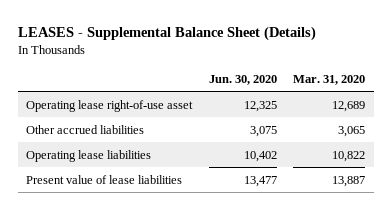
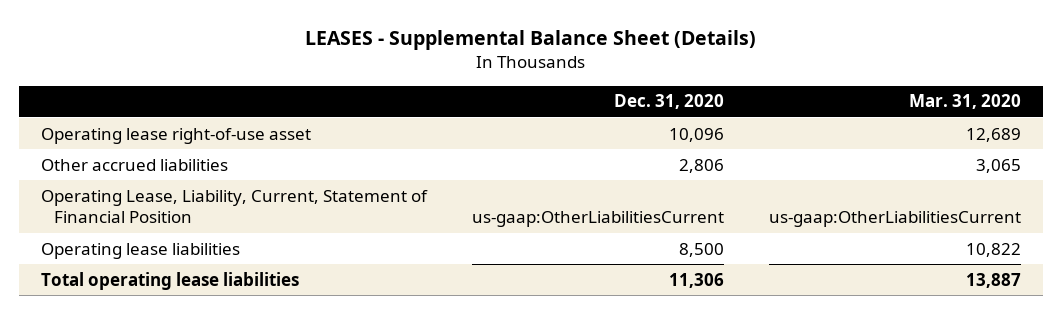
[208,74,277,85] Jun. 30, 2020 -> none
none -> [613,94,724,110] Dec. 31, 2020
none -> [40,189,428,224] Operating Lease, Liability, Current, Statement of Financial Position
[25,174,182,184] Present value of lease liabilities -> [40,271,299,290] Total operating lease liabilities

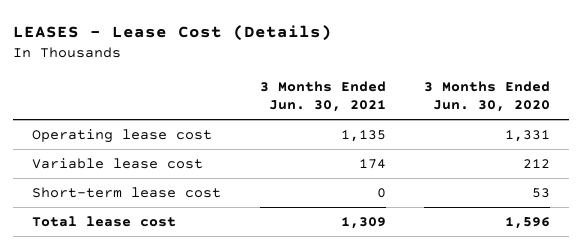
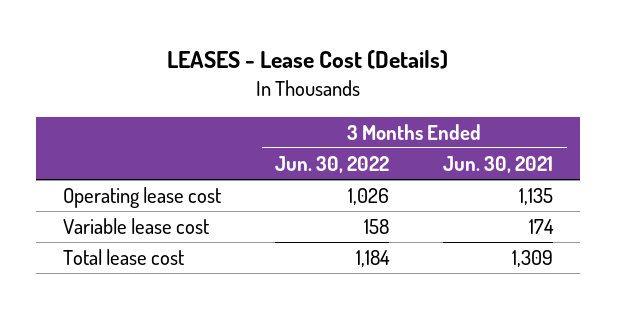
[423,81,550,113] 3 Months Ended Jun. 30, 2020 -> none
none -> [275,156,390,174] Jun. 30, 2022
[32,187,222,199] Short-term lease cost -> none

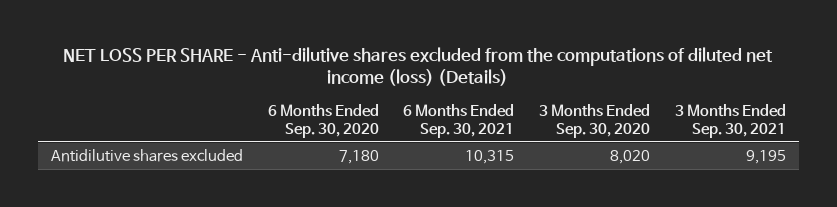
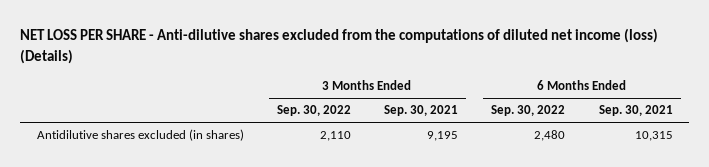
[267,103,379,139] 6 Months Ended Sep. 30, 2020 -> none
[539,103,651,139] 3 Months Ended Sep. 30, 2020 -> none
none -> [276,105,351,117] Sep. 30, 2022
none -> [491,105,566,117] Sep. 30, 2022
[50,149,243,163] Antidilutive shares excluded -> [36,129,244,142] Antidilutive shares excluded (in shares)

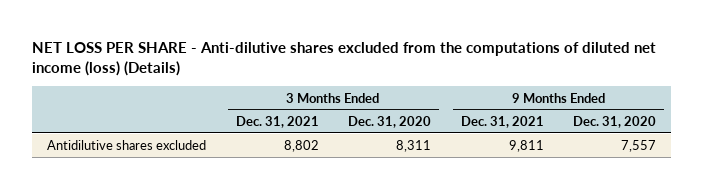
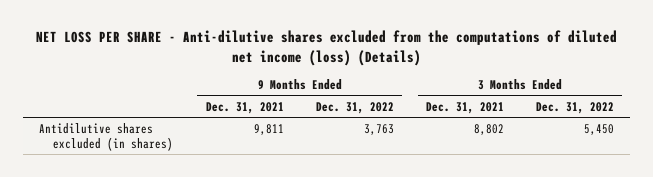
[348,115,432,128] Dec. 31, 2020 -> none
[573,115,657,128] Dec. 31, 2020 -> none
none -> [315,101,394,114] Dec. 31, 2022
none -> [536,101,615,114] Dec. 31, 2022
[47,140,207,151] Antidilutive shares excluded -> [39,123,174,151] Antidilutive shares excluded (in shares)

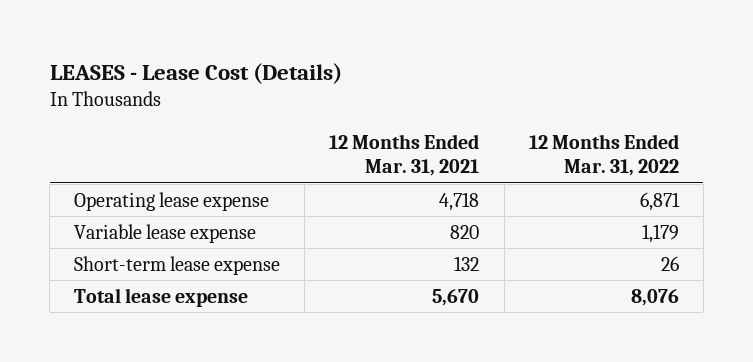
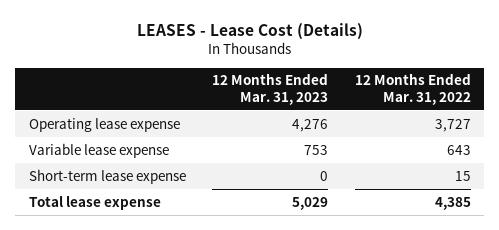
[329,133,480,177] 12 Months Ended Mar. 31, 2021 -> none
none -> [212,73,329,105] 12 Months Ended Mar. 31, 2023
[639,191,680,211] 6,871 -> [434,118,471,132] 3,727
[641,223,679,243] 1,179 -> [446,144,471,155] 643
[660,255,679,271] 26 -> [454,170,471,181] 15
[630,288,679,306] 8,076 -> [434,196,471,210] 4,385

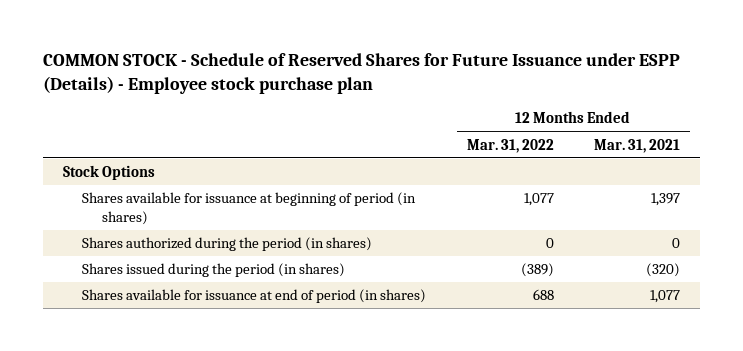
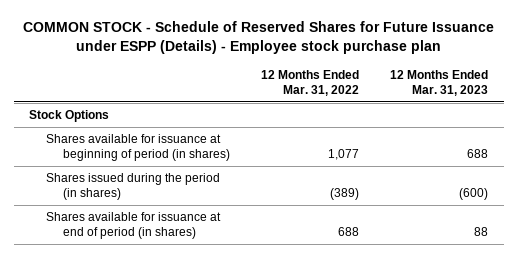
[593,138,680,153] Mar. 31, 2021 -> none
none -> [390,70,489,97] 12 Months Ended Mar. 31, 2023
[82,237,373,252] Shares authorized during the period (in shares) -> none

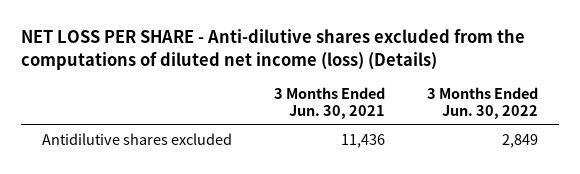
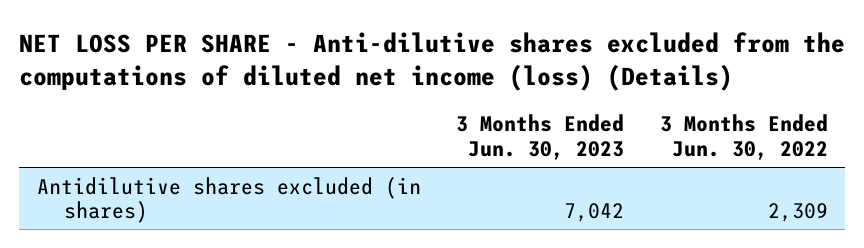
[273,86,385,120] 3 Months Ended Jun. 30, 2021 -> none
none -> [456,114,625,161] 3 Months Ended Jun. 30, 2023
[42,132,233,145] Antidilutive shares excluded -> [36,176,421,224] Antidilutive shares excluded (in shares)
[501,133,538,148] 2,849 -> [767,203,828,223] 2,309

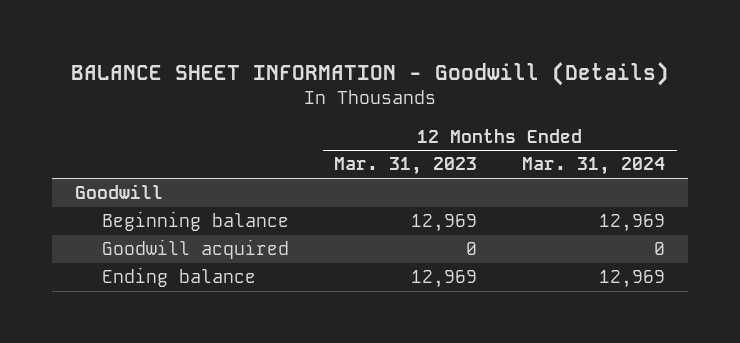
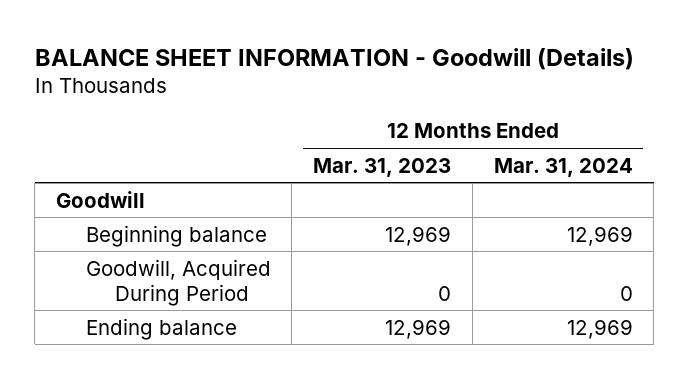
[102,239,290,260] Goodwill acquired -> [85,258,271,306] Goodwill, Acquired During Period

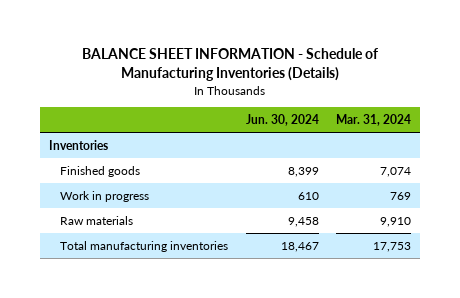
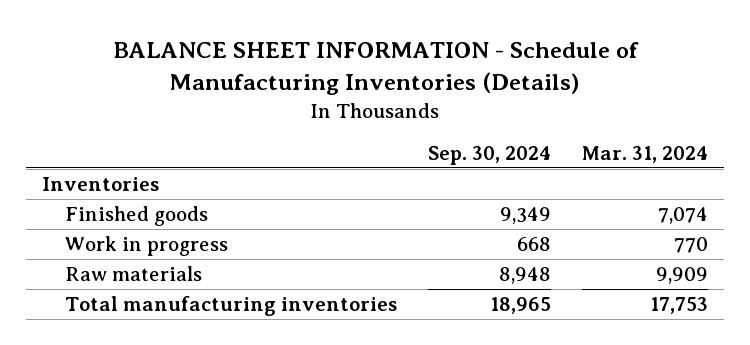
[245,113,319,126] Jun. 30, 2024 -> none
none -> [427,146,551,166] Sep. 30, 2024
[390,191,412,200] 769 -> [674,237,709,254] 770
[380,216,412,227] 9,910 -> [656,267,709,285] 9,909

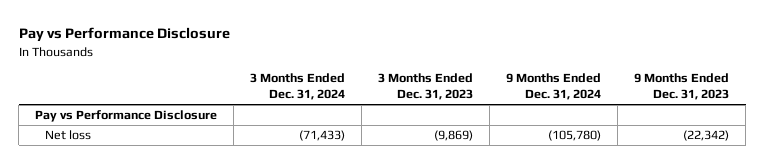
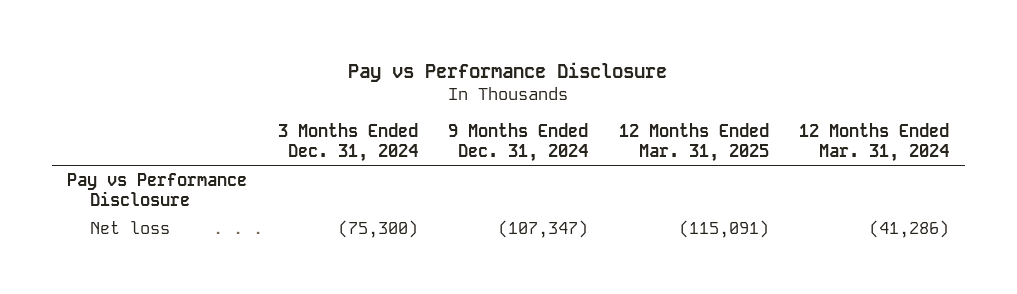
[378,73,474,101] 3 Months Ended Dec. 31, 2023 -> none
[634,73,730,101] 9 Months Ended Dec. 31, 2023 -> none
none -> [618,122,769,163] 12 Months Ended Mar. 31, 2025
none -> [799,122,950,163] 12 Months Ended Mar. 31, 2024
[299,130,346,142] (71,433) -> [337,219,418,238] (75,300)
[548,130,602,142] (105,780) -> [498,219,589,238] (107,347)

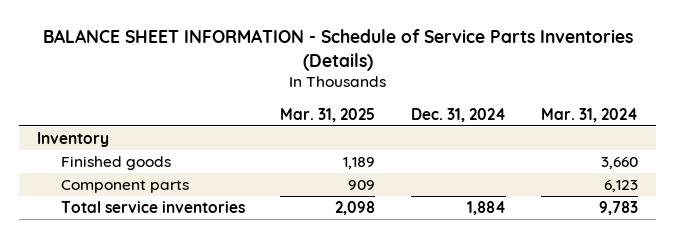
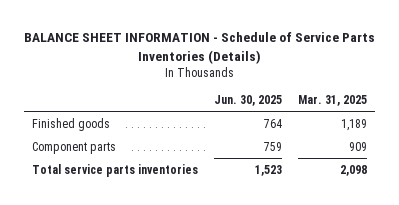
[410,107,506,122] Dec. 31, 2024 -> none
[541,107,639,122] Mar. 31, 2024 -> none
none -> [214,94,283,106] Jun. 30, 2025
[37,131,110,147] Inventory -> none
[60,200,245,213] Total service inventories -> [31,163,198,177] Total service parts inventories

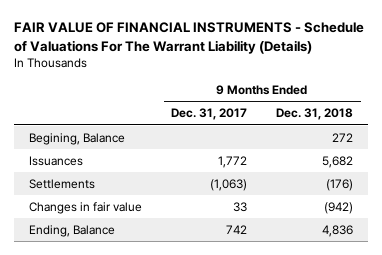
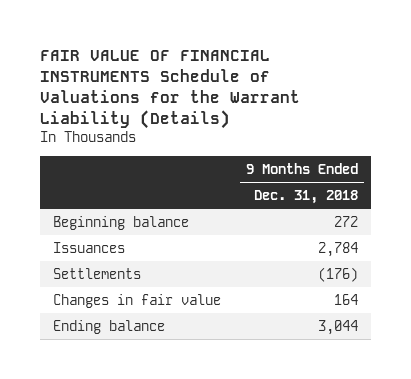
[14,22,365,54] FAIR VALUE OF FINANCIAL INSTRUMENTS - Schedule of Valuations For The Warrant Liability (Details) -> [40,50,301,130] FAIR VALUE OF FINANCIAL INSTRUMENTS Schedule of Valuations for the Warrant Liability (Details)
[171,108,248,121] Dec. 31, 2017 -> none
[28,132,125,145] Begining, Balance -> [52,215,189,230] Beginning balance
[322,155,354,168] 5,682 -> [318,241,359,257] 2,784
[324,201,354,214] (942) -> [334,293,359,305] 164
[28,224,115,237] Ending, Balance -> [52,319,165,334] Ending balance
[322,224,354,237] 4,836 -> [318,319,359,335] 3,044

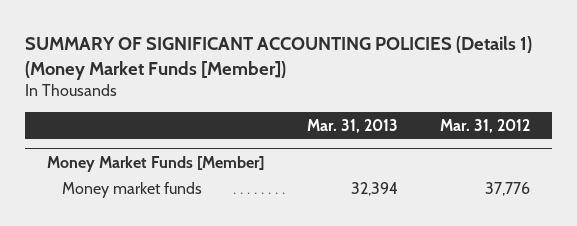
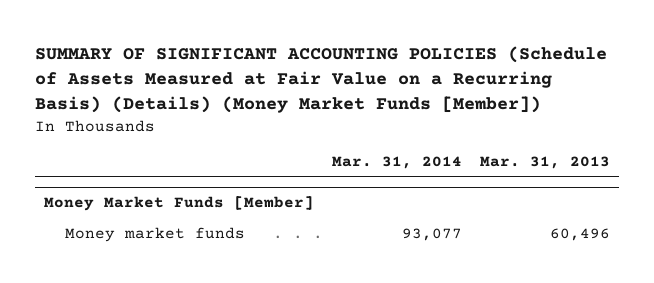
[25,35,533,80] SUMMARY OF SIGNIFICANT ACCOUNTING POLICIES (Details 1) (Money Market Funds [Member]) -> [34,46,607,113] SUMMARY OF SIGNIFICANT ACCOUNTING POLICIES (Schedule of Assets Measured at Fair Value on a Recurring Basis) (Details) (Money Market Funds [Member])
[440,118,531,133] Mar. 31, 2012 -> none
none -> [331,156,462,170] Mar. 31, 2014
[350,181,398,196] 32,394 -> [550,227,611,241] 60,496

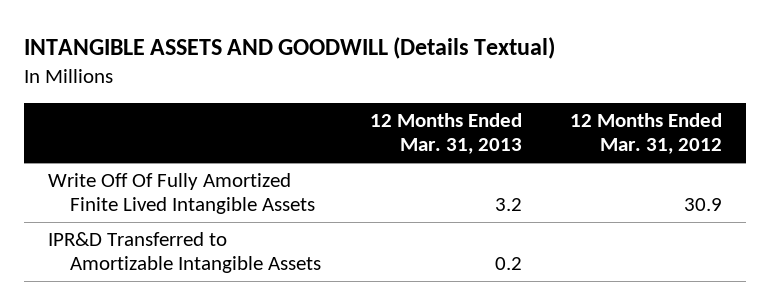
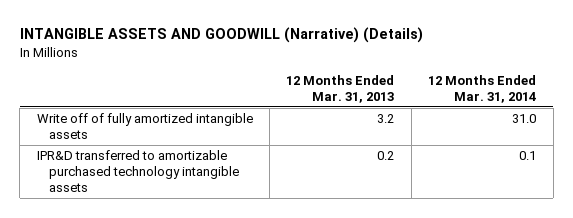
[23,37,555,60] INTANGIBLE ASSETS AND GOODWILL (Details Textual) -> [19,27,423,44] INTANGIBLE ASSETS AND GOODWILL (Narrative) (Details)
[570,113,723,155] 12 Months Ended Mar. 31, 2012 -> none
none -> [428,74,537,103] 12 Months Ended Mar. 31, 2014
[48,173,316,215] Write Off Of Fully Amortized Finite Lived Intangible Assets -> [36,113,253,140] Write off of fully amortized intangible assets
[48,232,322,274] IPR&D Transferred to Amortizable Intangible Assets -> [36,150,240,192] IPR&D transferred to amortizable purchased technology intangible assets

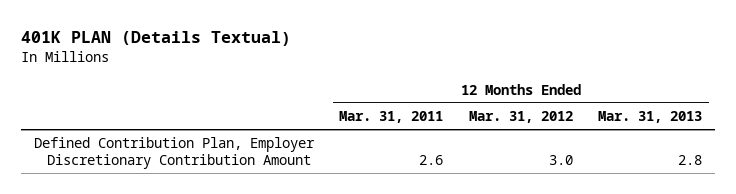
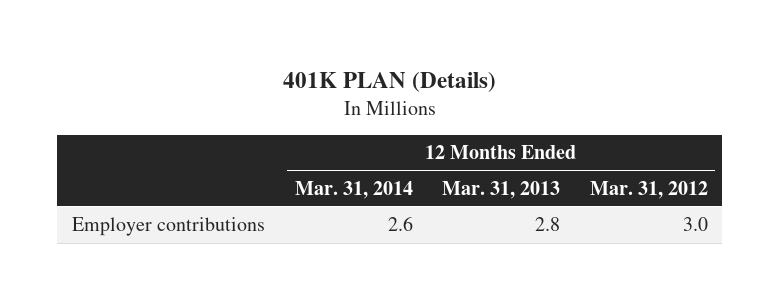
[21,31,292,47] 401K PLAN (Details Textual) -> [282,72,496,93] 401K PLAN (Details)
[339,111,444,124] Mar. 31, 2011 -> none
none -> [294,180,413,199] Mar. 31, 2014
[34,137,316,169] Defined Contribution Plan, Employer Discretionary Contribution Amount -> [72,217,266,237] Employer contributions

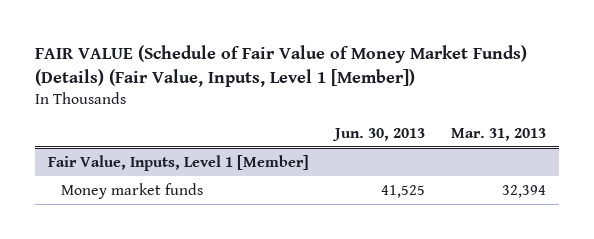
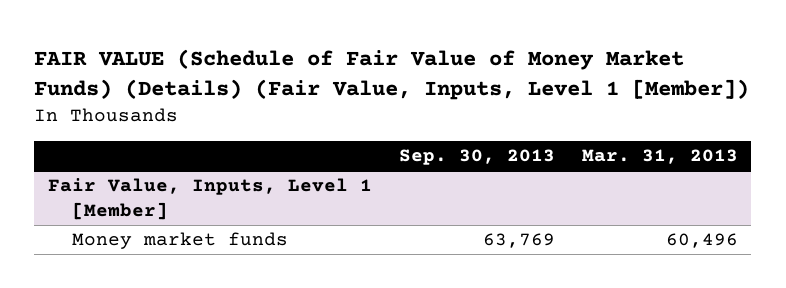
[332,127,426,141] Jun. 30, 2013 -> none
none -> [398,149,555,166] Sep. 30, 2013
[501,184,546,198] 32,394 -> [665,233,738,249] 60,496

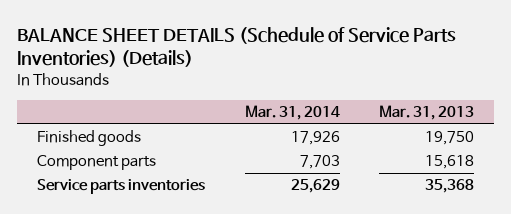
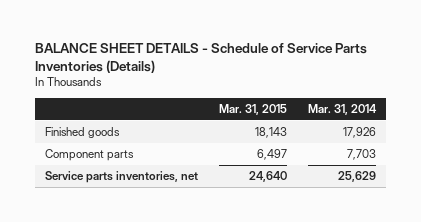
[17,26,457,68] BALANCE SHEET DETAILS (Schedule of Service Parts Inventories) (Details) -> [34,42,367,73] BALANCE SHEET DETAILS - Schedule of Service Parts Inventories (Details)
[379,105,475,121] Mar. 31, 2013 -> none
none -> [218,103,287,115] Mar. 31, 2015
[36,179,205,195] Service parts inventories -> [45,171,199,184] Service parts inventories, net

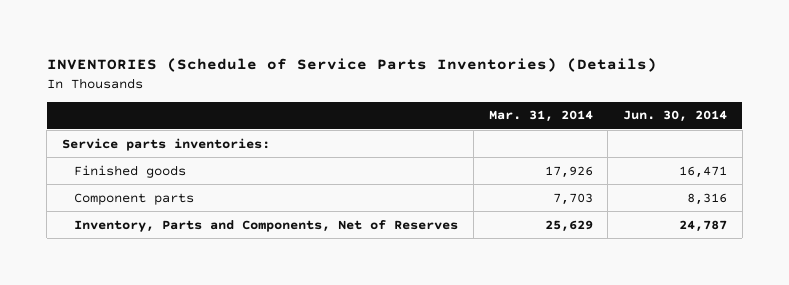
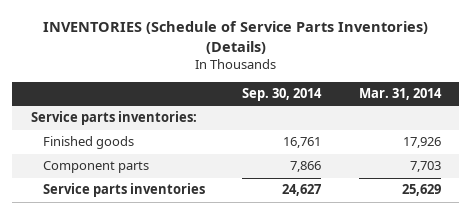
[623,110,728,123] Jun. 30, 2014 -> none
none -> [242,88,323,102] Sep. 30, 2014
[74,219,459,232] Inventory, Parts and Components, Net of Reserves -> [43,183,206,198] Service parts inventories

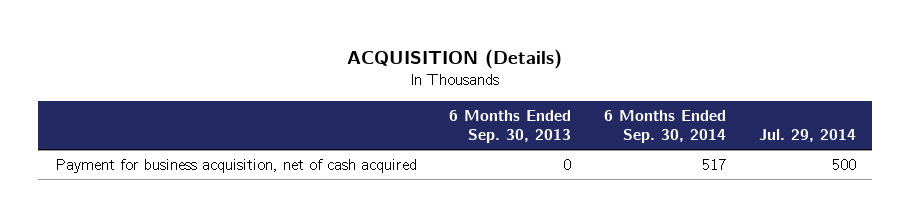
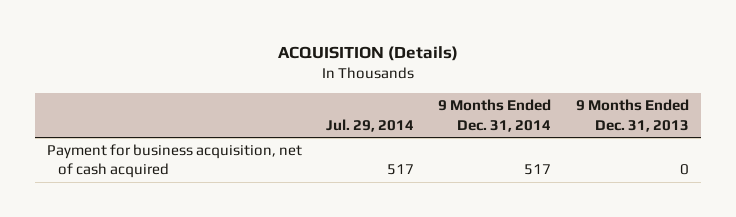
[449,110,572,144] 6 Months Ended Sep. 30, 2013 -> none
[603,110,726,144] 6 Months Ended Sep. 30, 2014 -> none
none -> [438,99,552,132] 9 Months Ended Dec. 31, 2014
none -> [575,99,689,132] 9 Months Ended Dec. 31, 2013
[831,158,856,170] 500 -> [387,164,415,176] 517

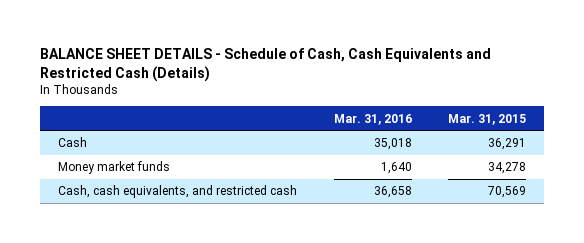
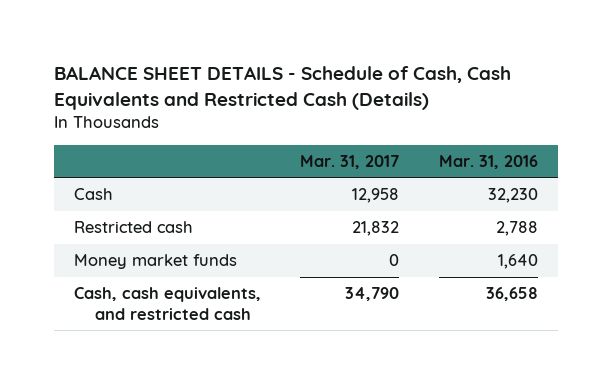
[448,113,527,125] Mar. 31, 2015 -> none
none -> [300,154,400,169] Mar. 31, 2017
[373,138,412,151] 35,018 -> [487,188,538,204] 32,230
none -> [73,221,193,234] Restricted cash

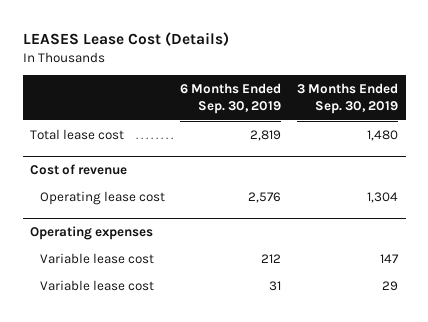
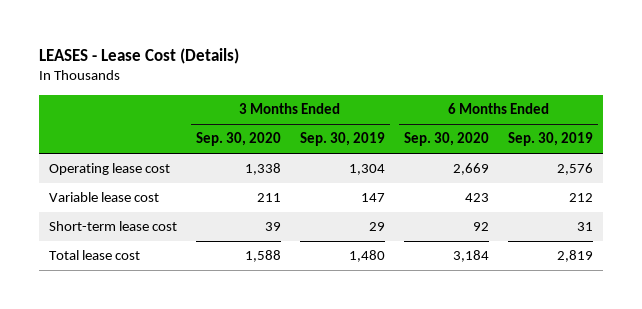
[22,31,229,46] LEASES Lease Cost (Details) -> [38,48,239,65] LEASES - Lease Cost (Details)
none -> [195,132,281,147] Sep. 30, 2020
none -> [404,132,490,147] Sep. 30, 2020
[30,164,128,176] Cost of revenue -> none
[30,226,154,241] Operating expenses -> none
[39,279,154,291] Variable lease cost -> [48,221,177,232] Short-term lease cost
[30,128,125,140] Total lease cost -> [48,250,140,261] Total lease cost

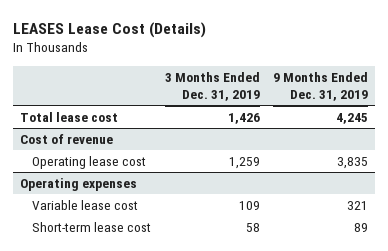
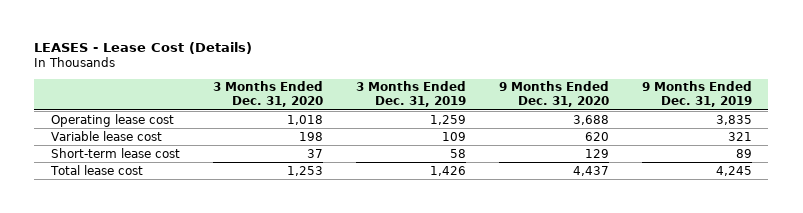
[13,22,207,39] LEASES Lease Cost (Details) -> [34,41,253,54] LEASES - Lease Cost (Details)
none -> [212,81,323,108] 3 Months Ended Dec. 31, 2020
none -> [498,81,609,108] 9 Months Ended Dec. 31, 2020
[19,133,113,144] Cost of revenue -> none
[19,177,137,191] Operating expenses -> none
[19,111,118,122] Total lease cost -> [49,164,143,175] Total lease cost

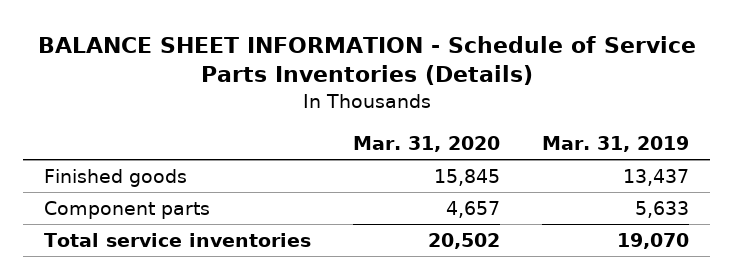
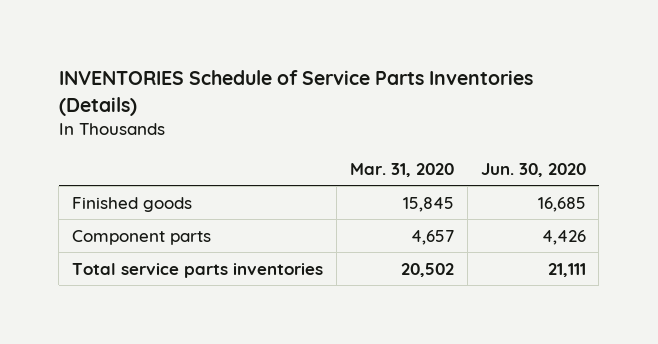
[37,35,696,86] BALANCE SHEET INFORMATION - Schedule of Service Parts Inventories (Details) -> [58,70,533,116] INVENTORIES Schedule of Service Parts Inventories (Details)
[542,136,690,153] Mar. 31, 2019 -> none
none -> [480,162,586,177] Jun. 30, 2020
[44,233,312,248] Total service inventories -> [72,262,324,278] Total service parts inventories

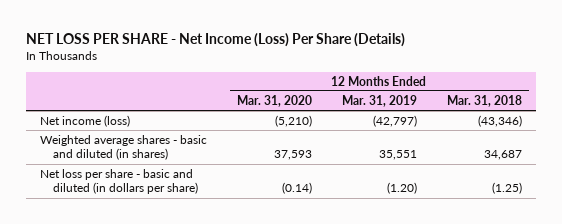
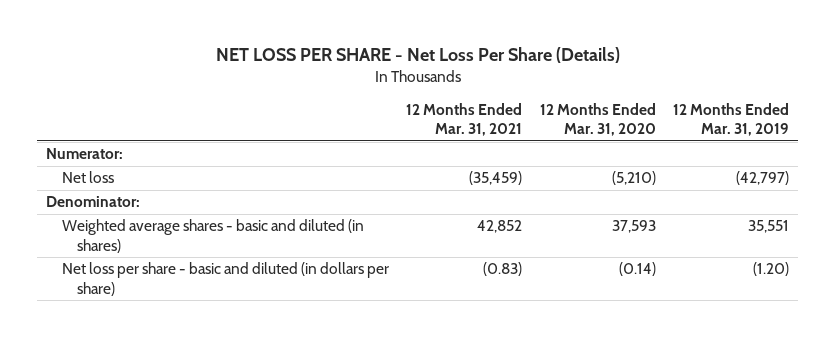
[25,32,405,47] NET LOSS PER SHARE - Net Income (Loss) Per Share (Details) -> [215,47,620,64] NET LOSS PER SHARE - Net Loss Per Share (Details)
[446,94,522,107] Mar. 31, 2018 -> none
none -> [406,102,523,137] 12 Months Ended Mar. 31, 2021
none -> [45,148,123,160] Numerator:
[40,114,131,127] Net income (loss) -> [61,171,114,184] Net loss
none -> [45,196,140,208] Denominator:

